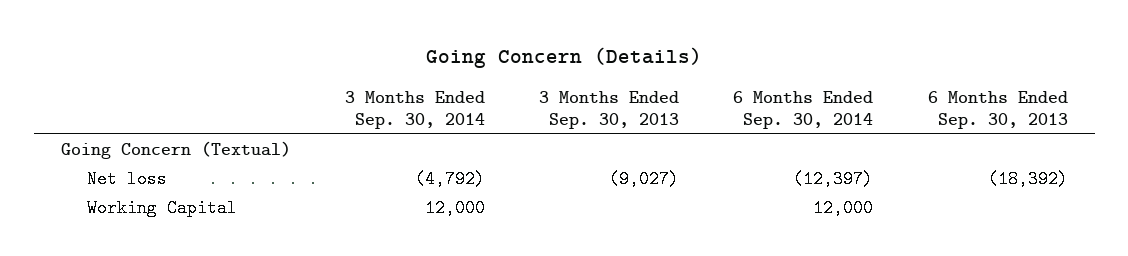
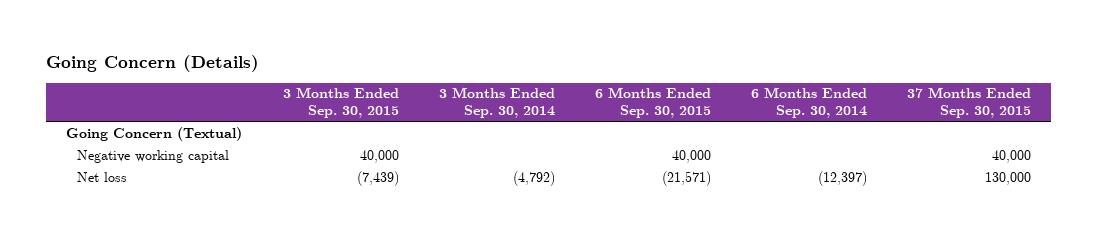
[539,90,680,130] 3 Months Ended Sep. 30, 2013 -> none
[927,90,1068,130] 6 Months Ended Sep. 30, 2013 -> none
none -> [282,87,399,119] 3 Months Ended Sep. 30, 2015
none -> [594,87,711,119] 6 Months Ended Sep. 30, 2015
none -> [906,87,1031,119] 37 Months Ended Sep. 30, 2015
none -> [76,149,229,163] Negative working capital
[87,199,238,218] Working Capital -> none

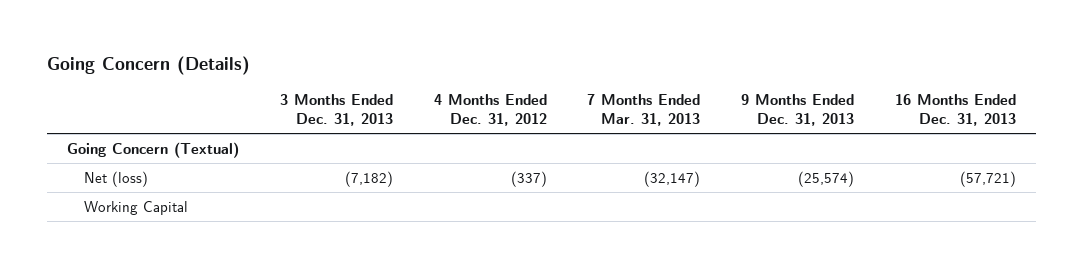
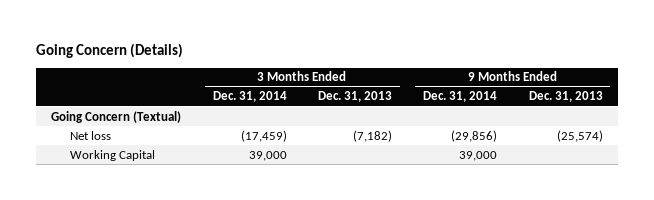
[433,94,547,127] 4 Months Ended Dec. 31, 2012 -> none
[587,94,701,127] 7 Months Ended Mar. 31, 2013 -> none
[894,94,1016,127] 16 Months Ended Dec. 31, 2013 -> none
none -> [212,91,287,103] Dec. 31, 2014
none -> [423,91,498,103] Dec. 31, 2014
[83,170,148,187] Net (loss) -> [70,130,112,140] Net loss

